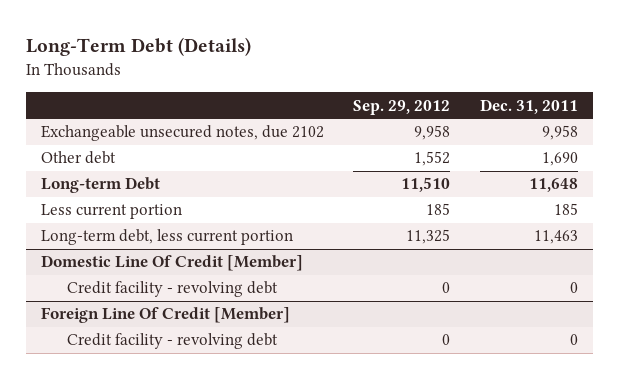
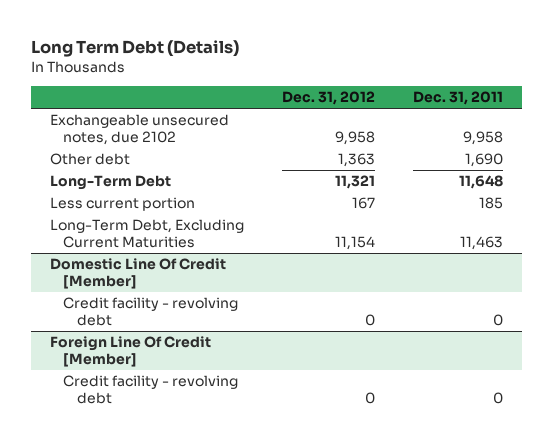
[25,37,251,57] Long-Term Debt (Details) -> [30,39,239,57] Long Term Debt (Details)
[353,99,451,115] Sep. 29, 2012 -> none
none -> [281,91,375,106] Dec. 31, 2012
[40,177,160,194] Long-term Debt -> [49,175,171,191] Long-Term Debt
[40,229,293,246] Long-term debt, less current portion -> [49,219,244,248] Long-Term Debt, Excluding Current Maturities

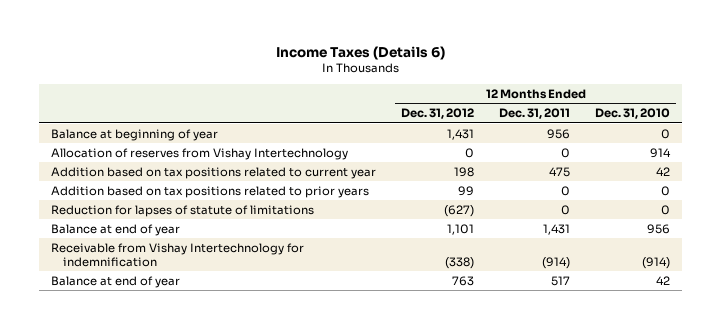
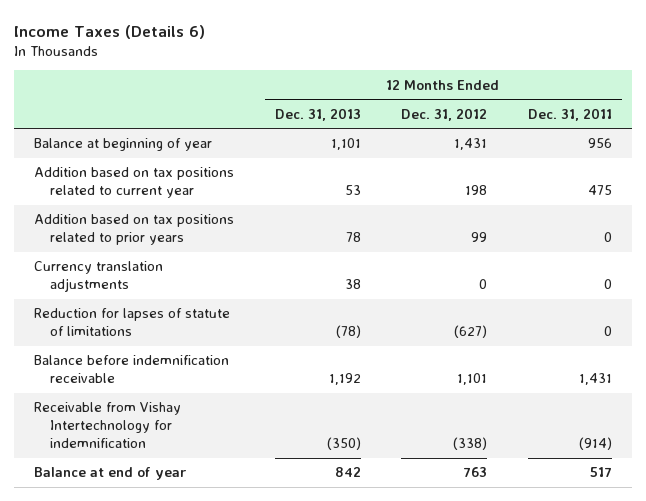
[595,108,671,120] Dec. 31, 2010 -> none
none -> [274,107,361,121] Dec. 31, 2013
[51,147,349,160] Allocation of reserves from Vishay Intertechnology -> none
none -> [34,261,164,293] Currency translation adjustments
[51,223,181,236] Balance at end of year -> [34,355,230,384] Balance before indemnification receivable

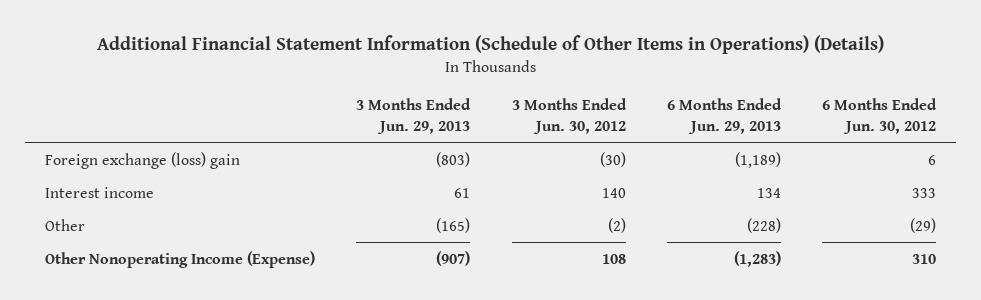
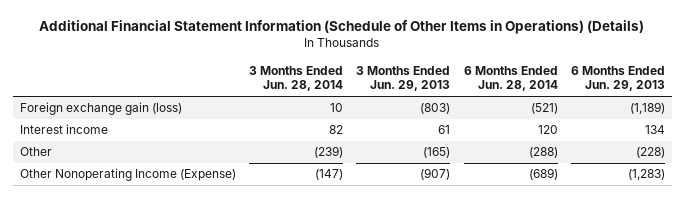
[511,97,627,134] 3 Months Ended Jun. 30, 2012 -> none
[821,97,937,134] 6 Months Ended Jun. 30, 2012 -> none
none -> [249,65,344,92] 3 Months Ended Jun. 28, 2014
none -> [463,65,558,92] 6 Months Ended Jun. 28, 2014
[45,151,241,169] Foreign exchange (loss) gain -> [19,102,182,116] Foreign exchange gain (loss)

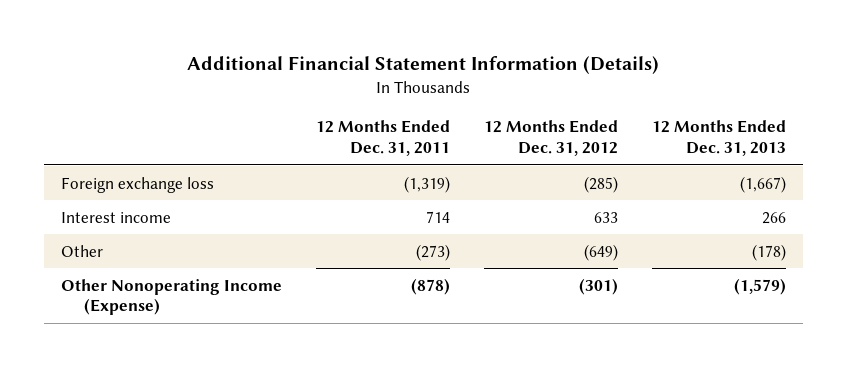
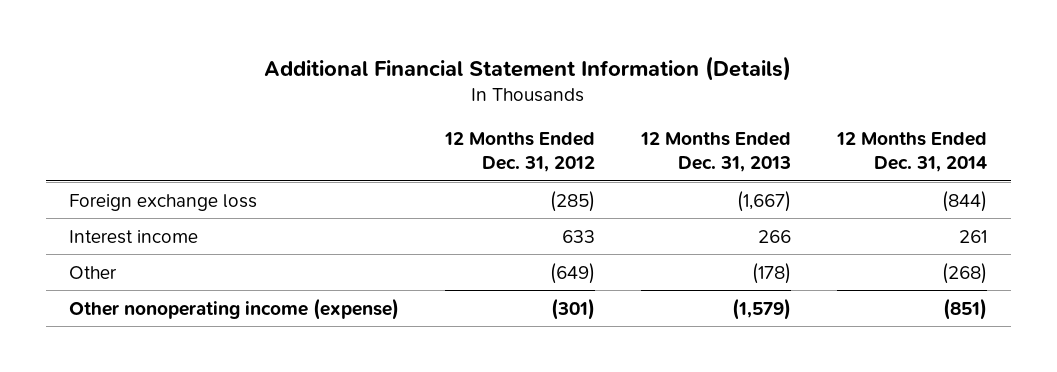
[315,120,450,156] 12 Months Ended Dec. 31, 2011 -> none
none -> [836,132,988,172] 12 Months Ended Dec. 31, 2014
[60,278,282,316] Other Nonoperating Income (Expense) -> [69,297,400,320] Other nonoperating income (expense)

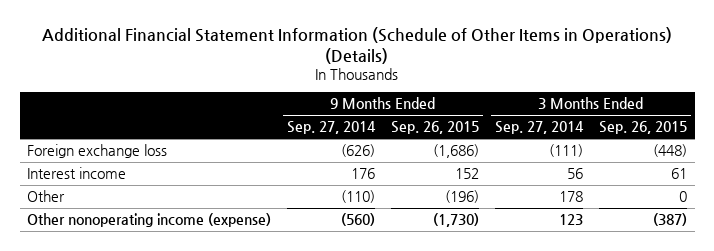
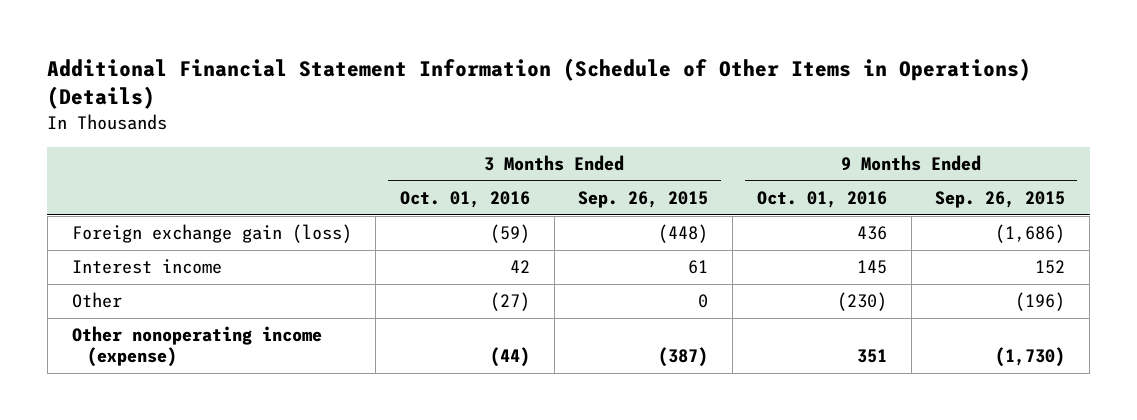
[287,121,377,135] Sep. 27, 2014 -> none
[495,121,585,135] Sep. 27, 2014 -> none
none -> [399,190,530,208] Oct. 01, 2016
none -> [756,190,887,208] Oct. 01, 2016
[27,144,168,159] Foreign exchange loss -> [71,224,352,244] Foreign exchange gain (loss)

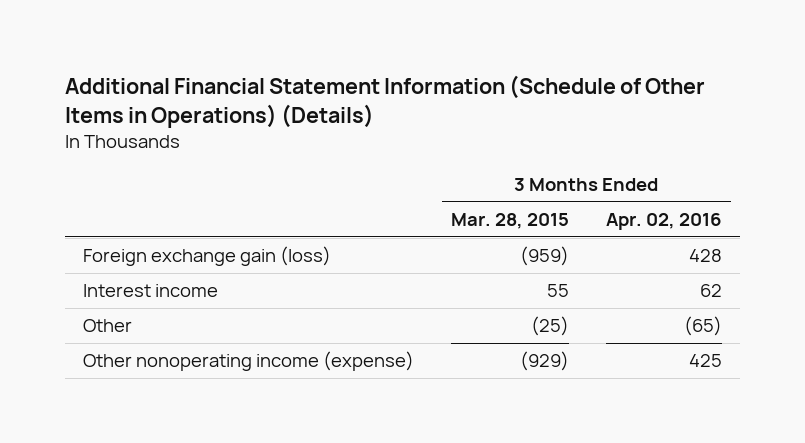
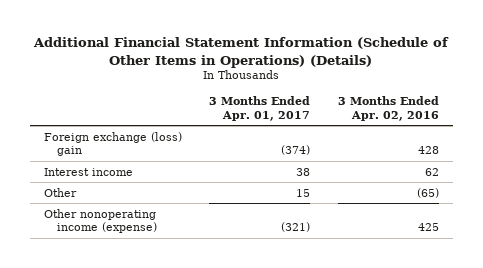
[451,212,570,229] Mar. 28, 2015 -> none
none -> [209,96,311,121] 3 Months Ended Apr. 01, 2017
[83,246,332,267] Foreign exchange gain (loss) -> [44,131,183,157] Foreign exchange (loss) gain

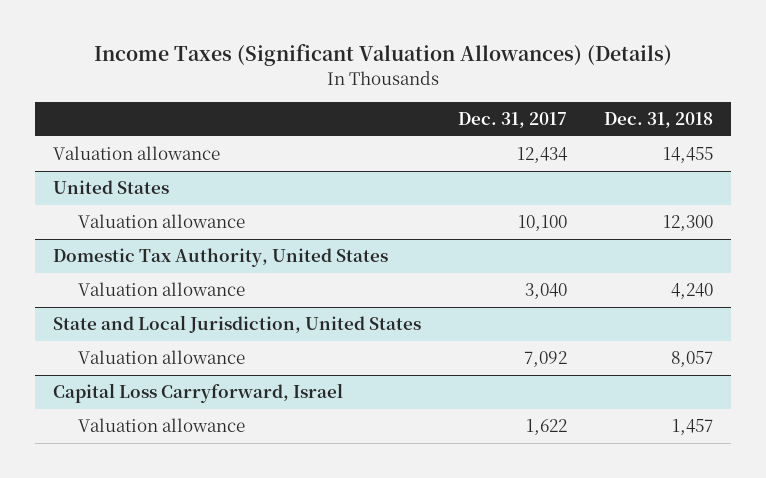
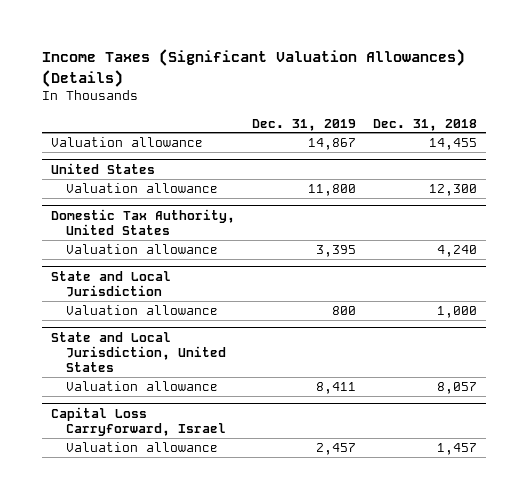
[458,112,568,129] Dec. 31, 2017 -> none
none -> [251,118,356,131] Dec. 31, 2019
none -> [50,270,171,298] State and Local Jurisdiction
none -> [65,305,218,316] Valuation allowance

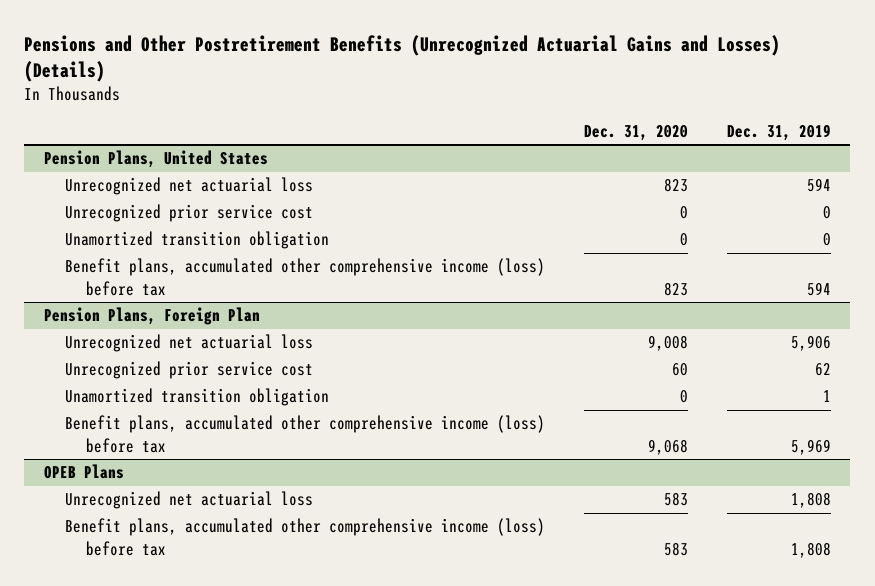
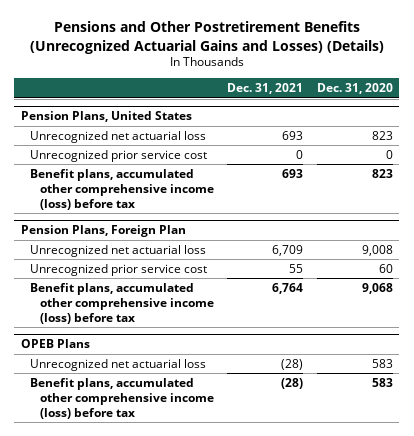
[726,123,831,141] Dec. 31, 2019 -> none
none -> [227,83,304,95] Dec. 31, 2021
[64,231,329,250] Unamortized transition obligation -> none
[64,388,329,407] Unamortized transition obligation -> none

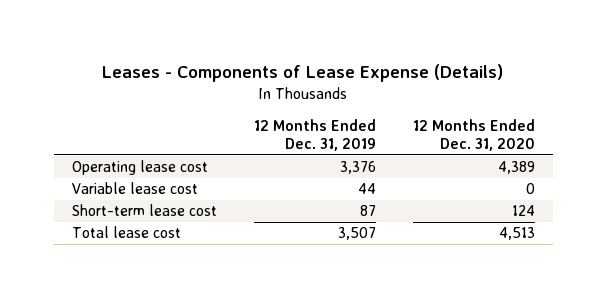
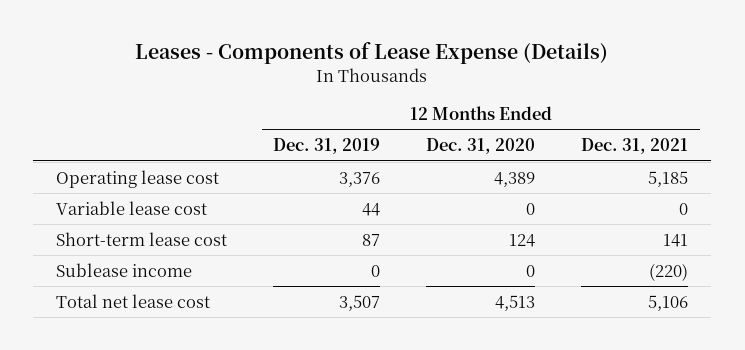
none -> [581,138,689,155] Dec. 31, 2021
none -> [56,262,193,277] Sublease income
[72,226,182,239] Total lease cost -> [56,293,211,308] Total net lease cost

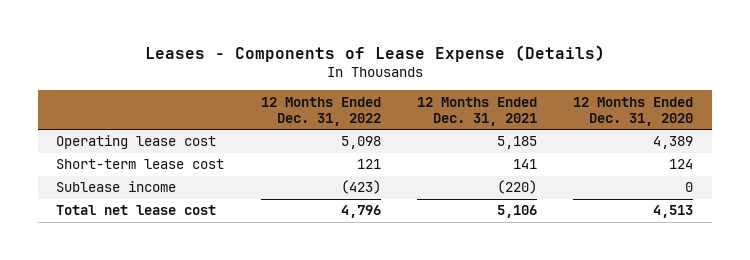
[273,138,381,155] Dec. 31, 2019 -> none
none -> [260,96,381,126] 12 Months Ended Dec. 31, 2022
[56,200,208,215] Variable lease cost -> none

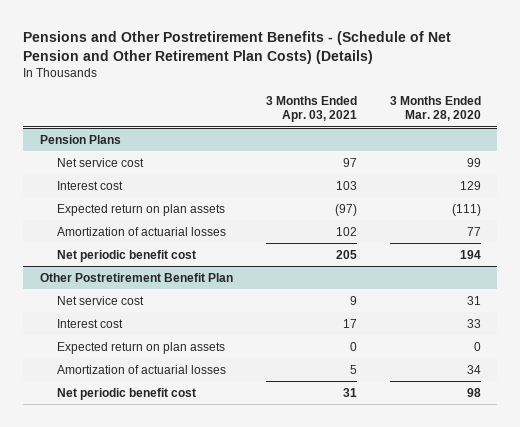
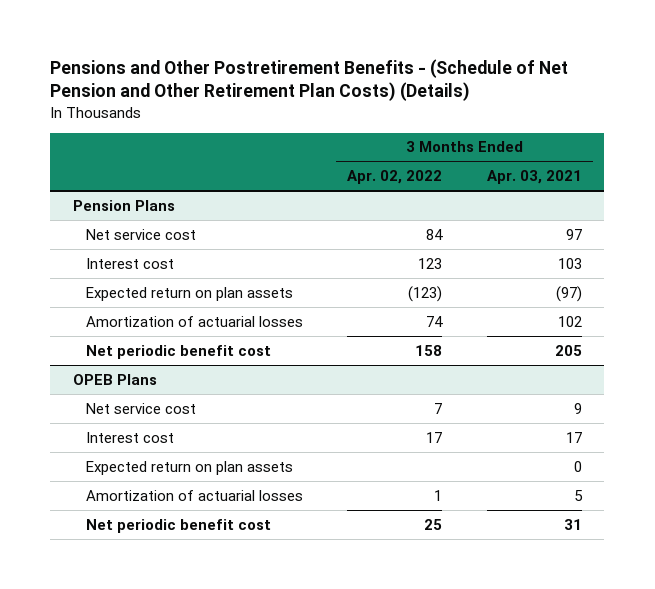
[389,95,481,122] 3 Months Ended Mar. 28, 2020 -> none
none -> [347,170,443,185] Apr. 02, 2022
[39,272,233,282] Other Postretirement Benefit Plan -> [72,373,157,385] OPEB Plans

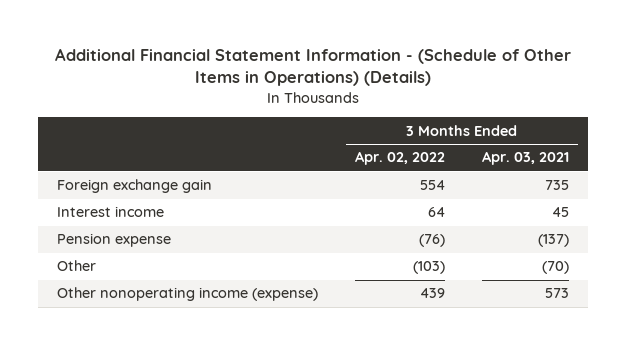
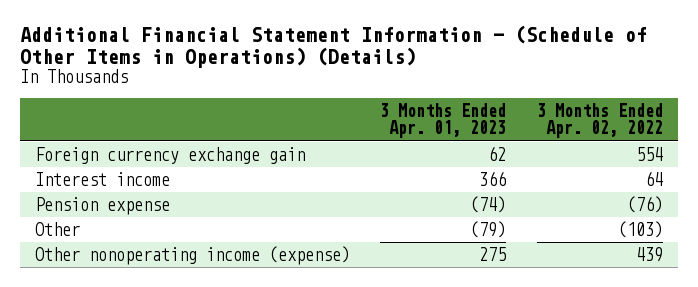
[482,151,570,166] Apr. 03, 2021 -> none
none -> [380,102,507,139] 3 Months Ended Apr. 01, 2023
[56,179,212,194] Foreign exchange gain -> [35,147,306,165] Foreign currency exchange gain

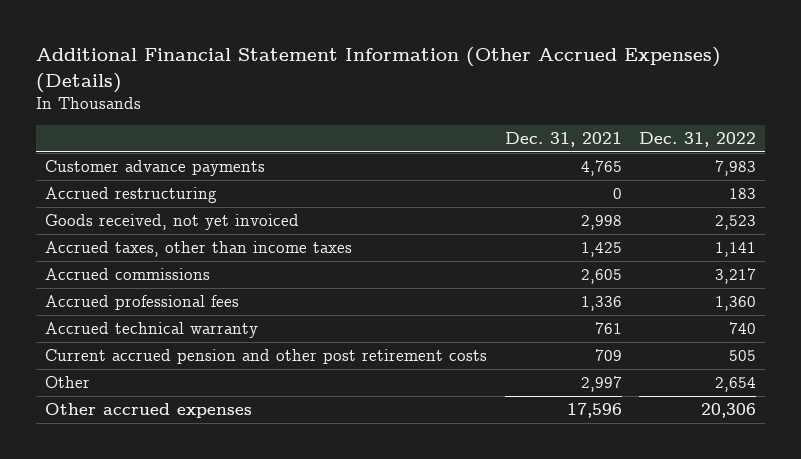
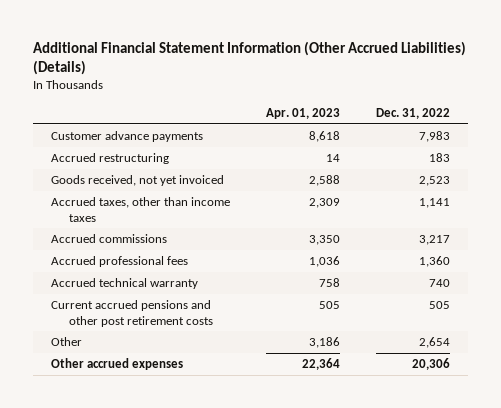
[36,47,722,93] Additional Financial Statement Information (Other Accrued Expenses) (Details) -> [32,40,466,76] Additional Financial Statement Information (Other Accrued Liabilities) (Details)
[504,132,622,148] Dec. 31, 2021 -> none
none -> [265,107,340,119] Apr. 01, 2023
[44,349,487,365] Current accrued pension and other post retirement costs -> [50,299,213,327] Current accrued pensions and other post retirement costs

